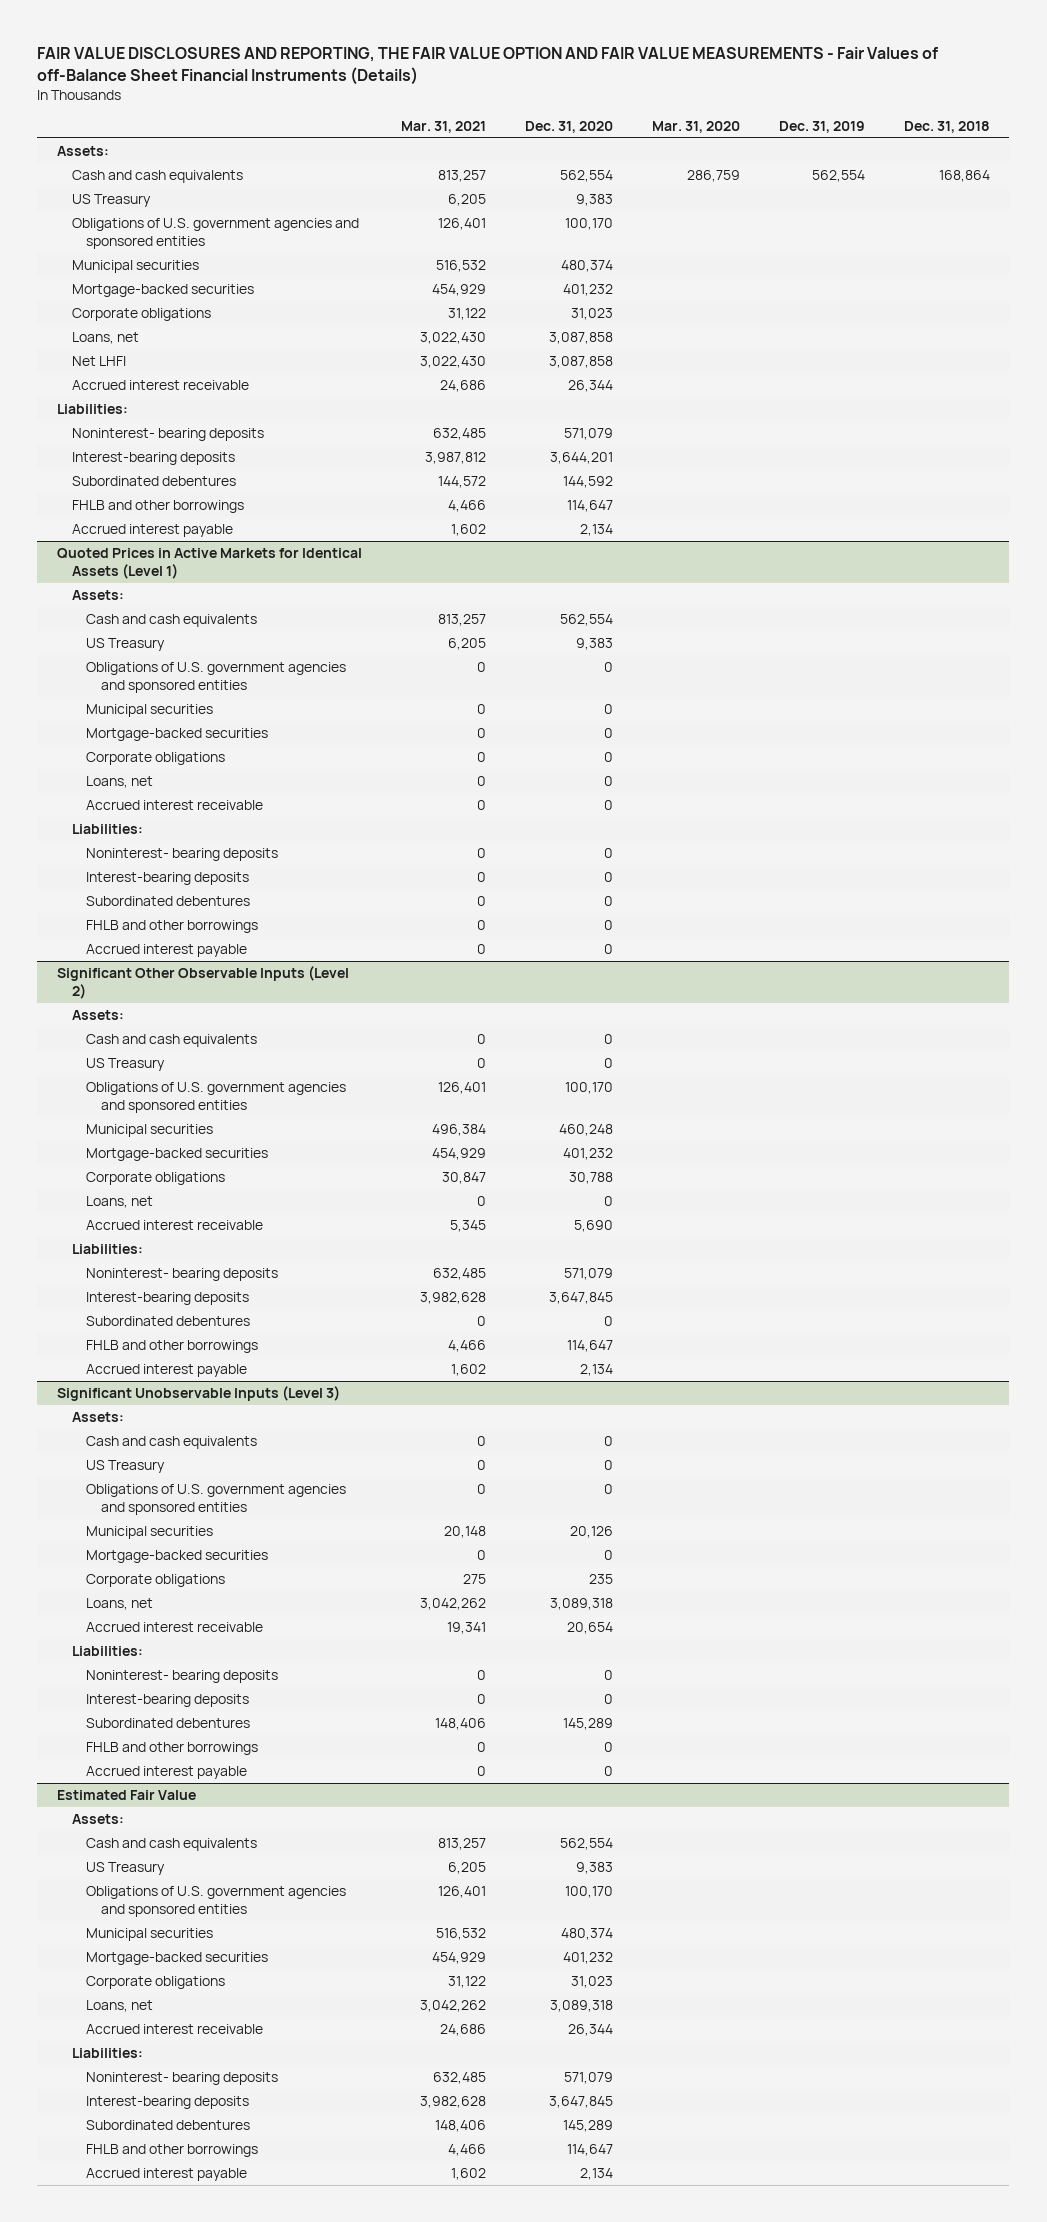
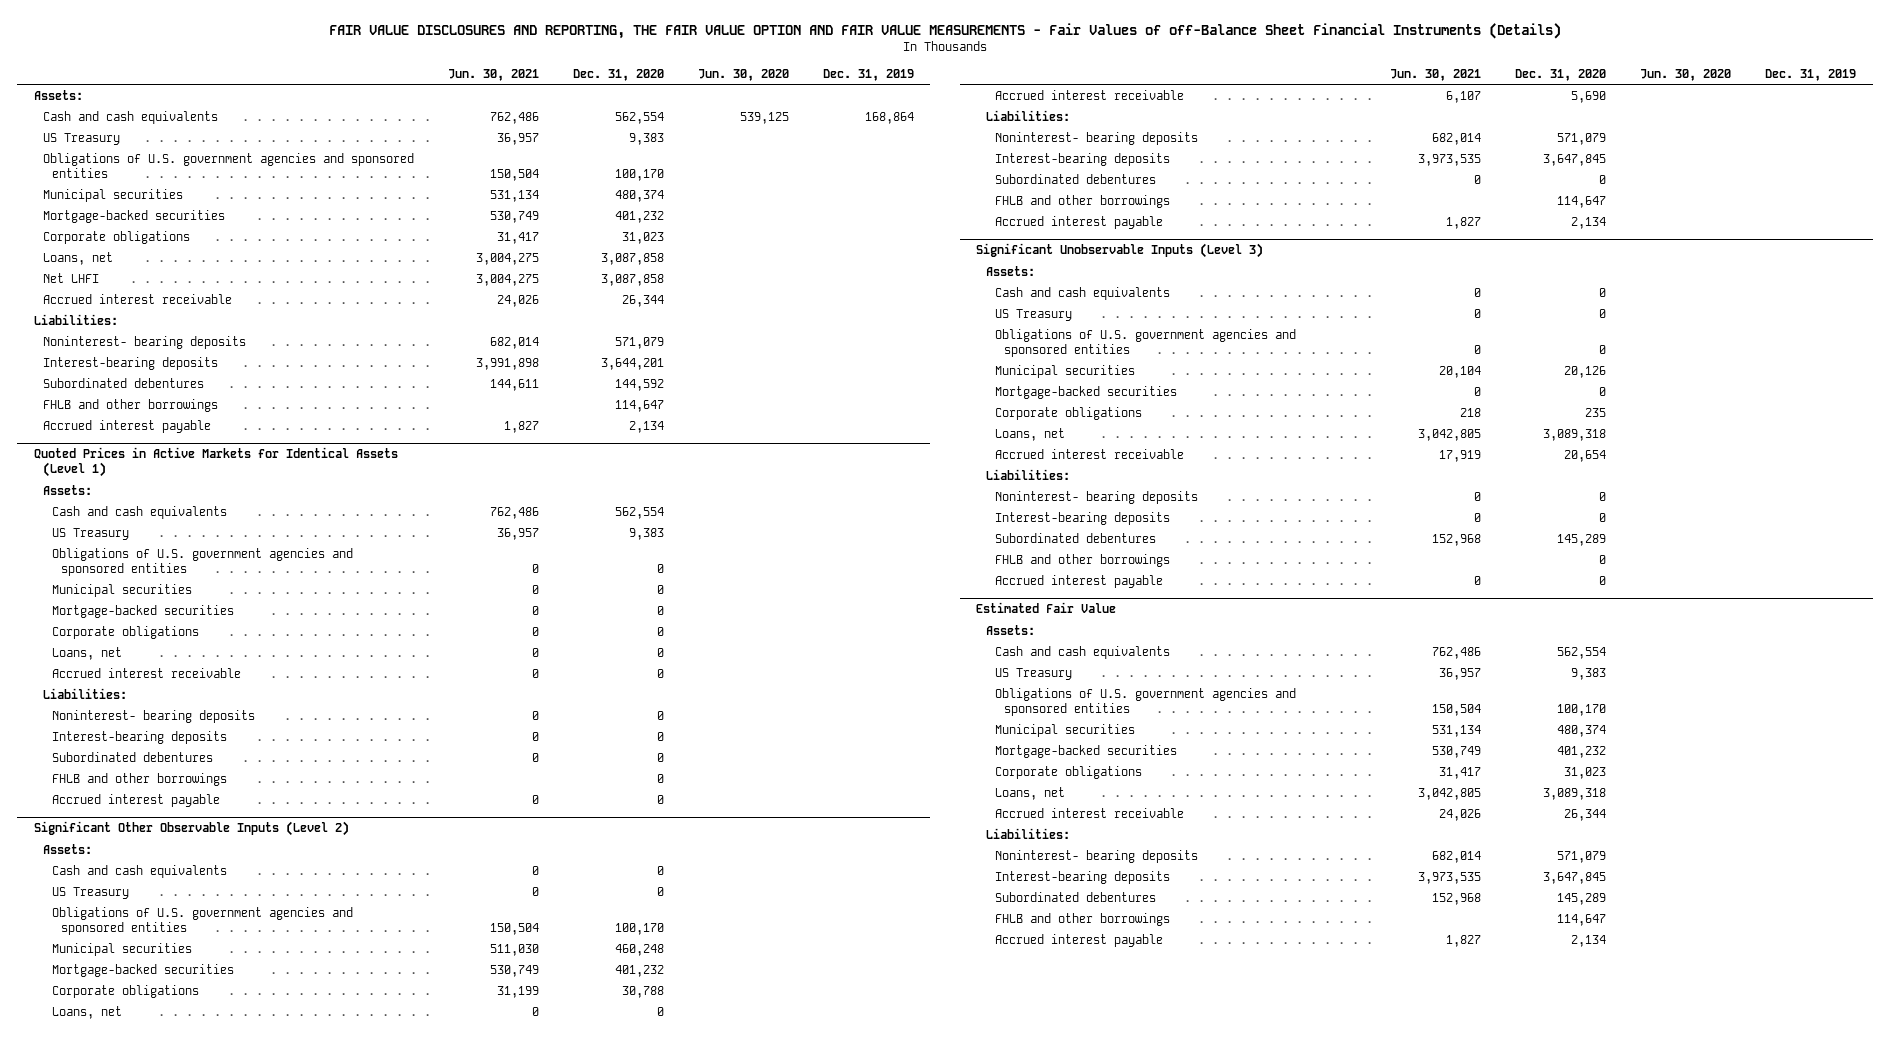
[400,120,486,133] Mar. 31, 2021 -> none
[651,120,740,133] Mar. 31, 2020 -> none
[903,120,990,133] Dec. 31, 2018 -> none
none -> [448,68,540,81] Jun. 30, 2021
none -> [697,68,789,81] Jun. 30, 2020
[811,170,865,183] 562,554 -> [864,111,914,124] 168,864

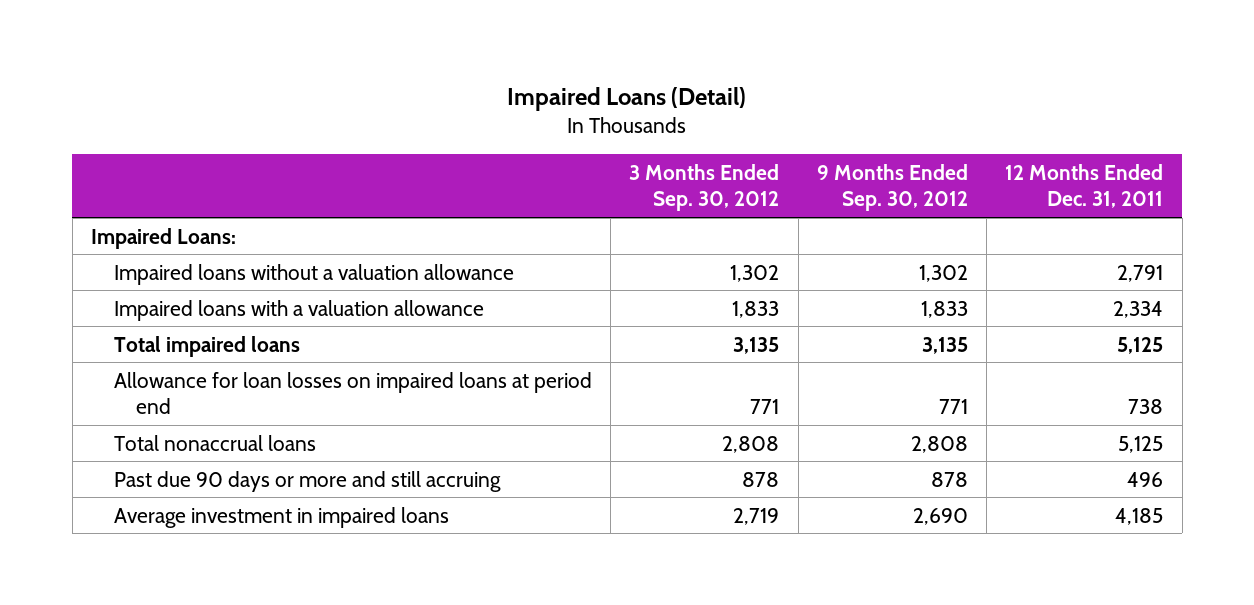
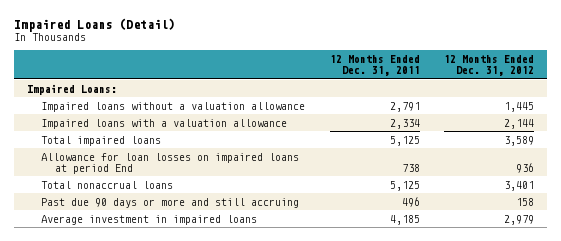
[629,163,780,212] 3 Months Ended Sep. 30, 2012 -> none
[816,163,968,212] 9 Months Ended Sep. 30, 2012 -> none
none -> [444,55,535,77] 12 Months Ended Dec. 31, 2012
[113,371,592,415] Allowance for loan losses on impaired loans at period end -> [40,152,299,174] Allowance for loan losses on impaired loans at period End

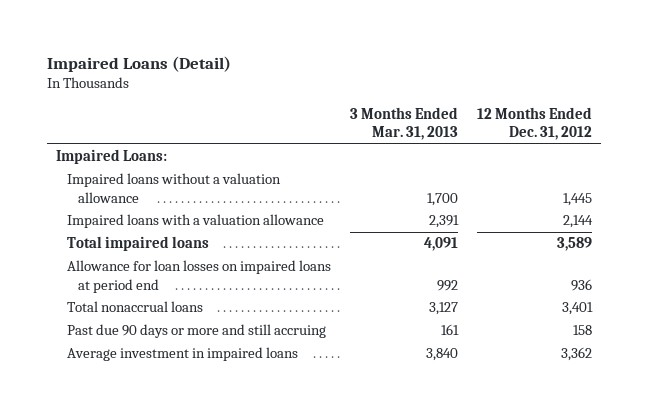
[329,55,420,77] 12 Months Ended Dec. 31, 2011 -> none
none -> [349,106,458,141] 3 Months Ended Mar. 31, 2013
[40,152,299,174] Allowance for loan losses on impaired loans at period End -> [66,260,331,293] Allowance for loan losses on impaired loans at period end
[504,214,535,225] 2,979 -> [560,347,592,362] 3,362

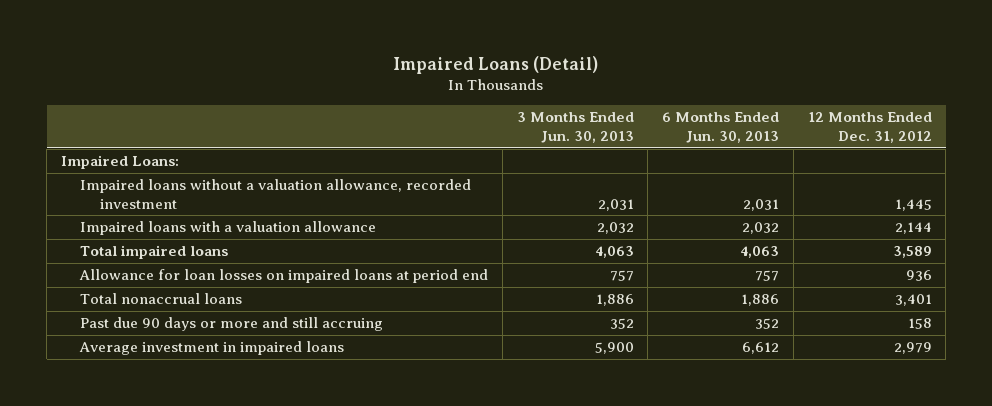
[349,106,458,141] 3 Months Ended Mar. 31, 2013 -> none
none -> [516,112,634,143] 3 Months Ended Jun. 30, 2013
none -> [662,112,780,143] 6 Months Ended Jun. 30, 2013
[66,173,281,203] Impaired loans without a valuation allowance -> [80,179,472,209] Impaired loans without a valuation allowance, recorded investment
[560,347,592,362] 3,362 -> [893,342,932,355] 2,979

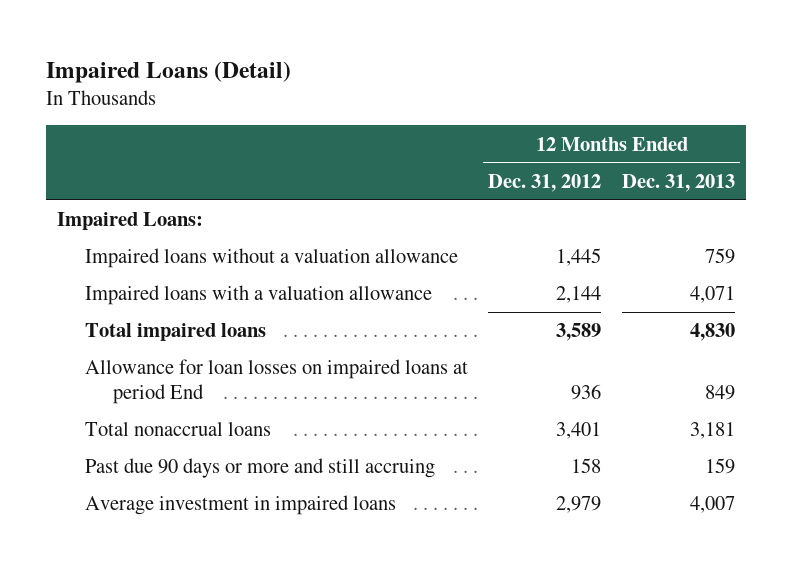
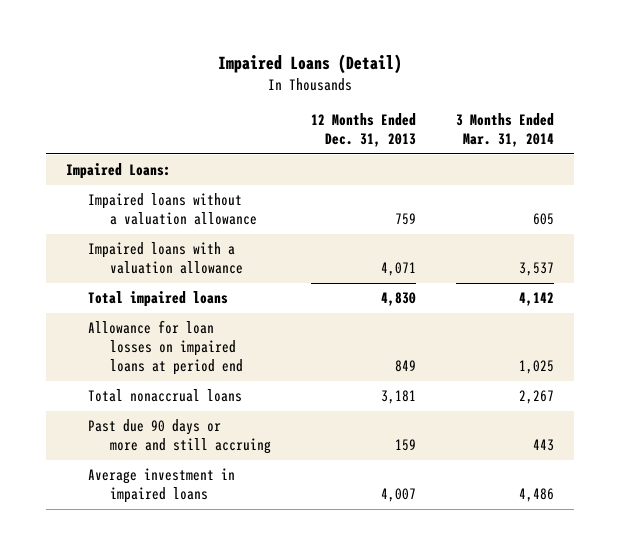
[488,173,602,192] Dec. 31, 2012 -> none
none -> [455,113,554,148] 3 Months Ended Mar. 31, 2014
[84,359,468,405] Allowance for loan losses on impaired loans at period End -> [87,320,244,375] Allowance for loan losses on impaired loans at period end

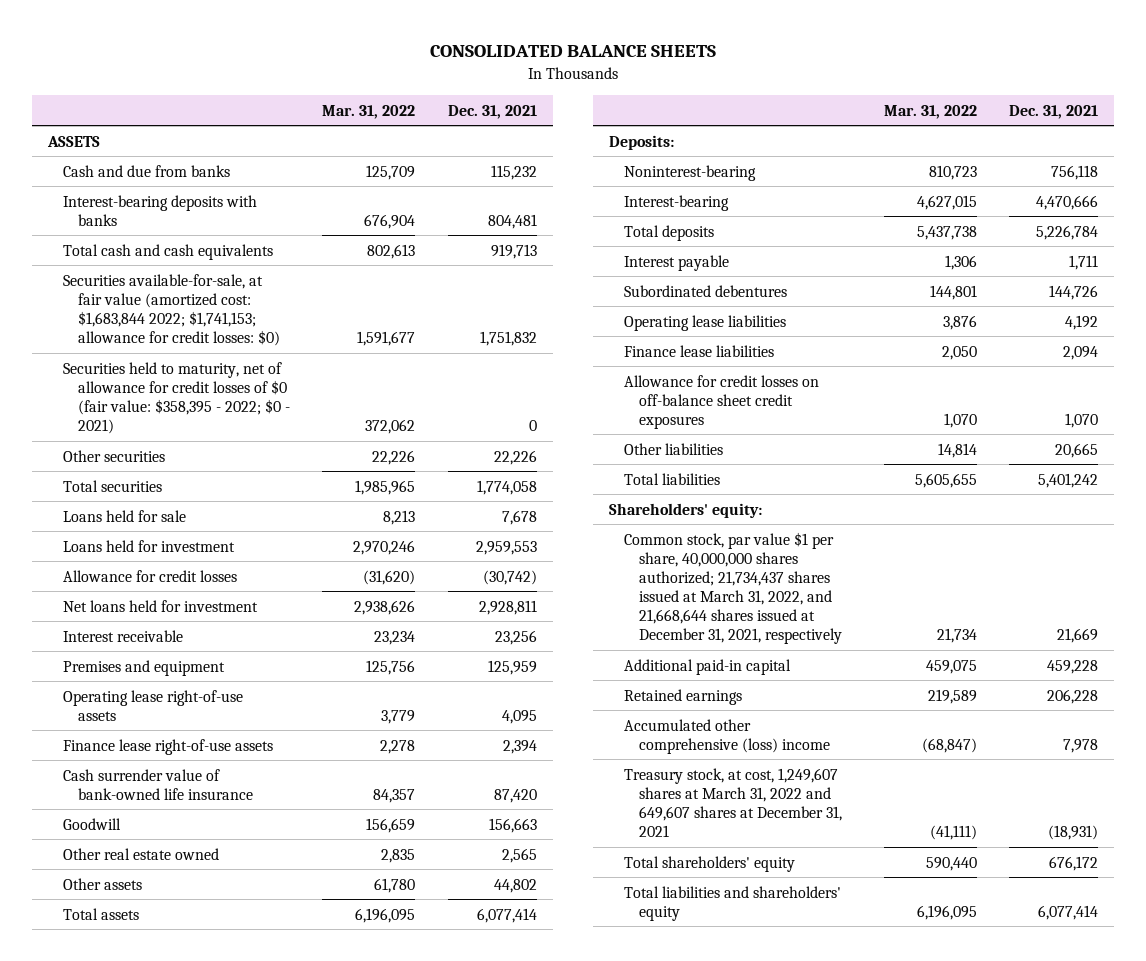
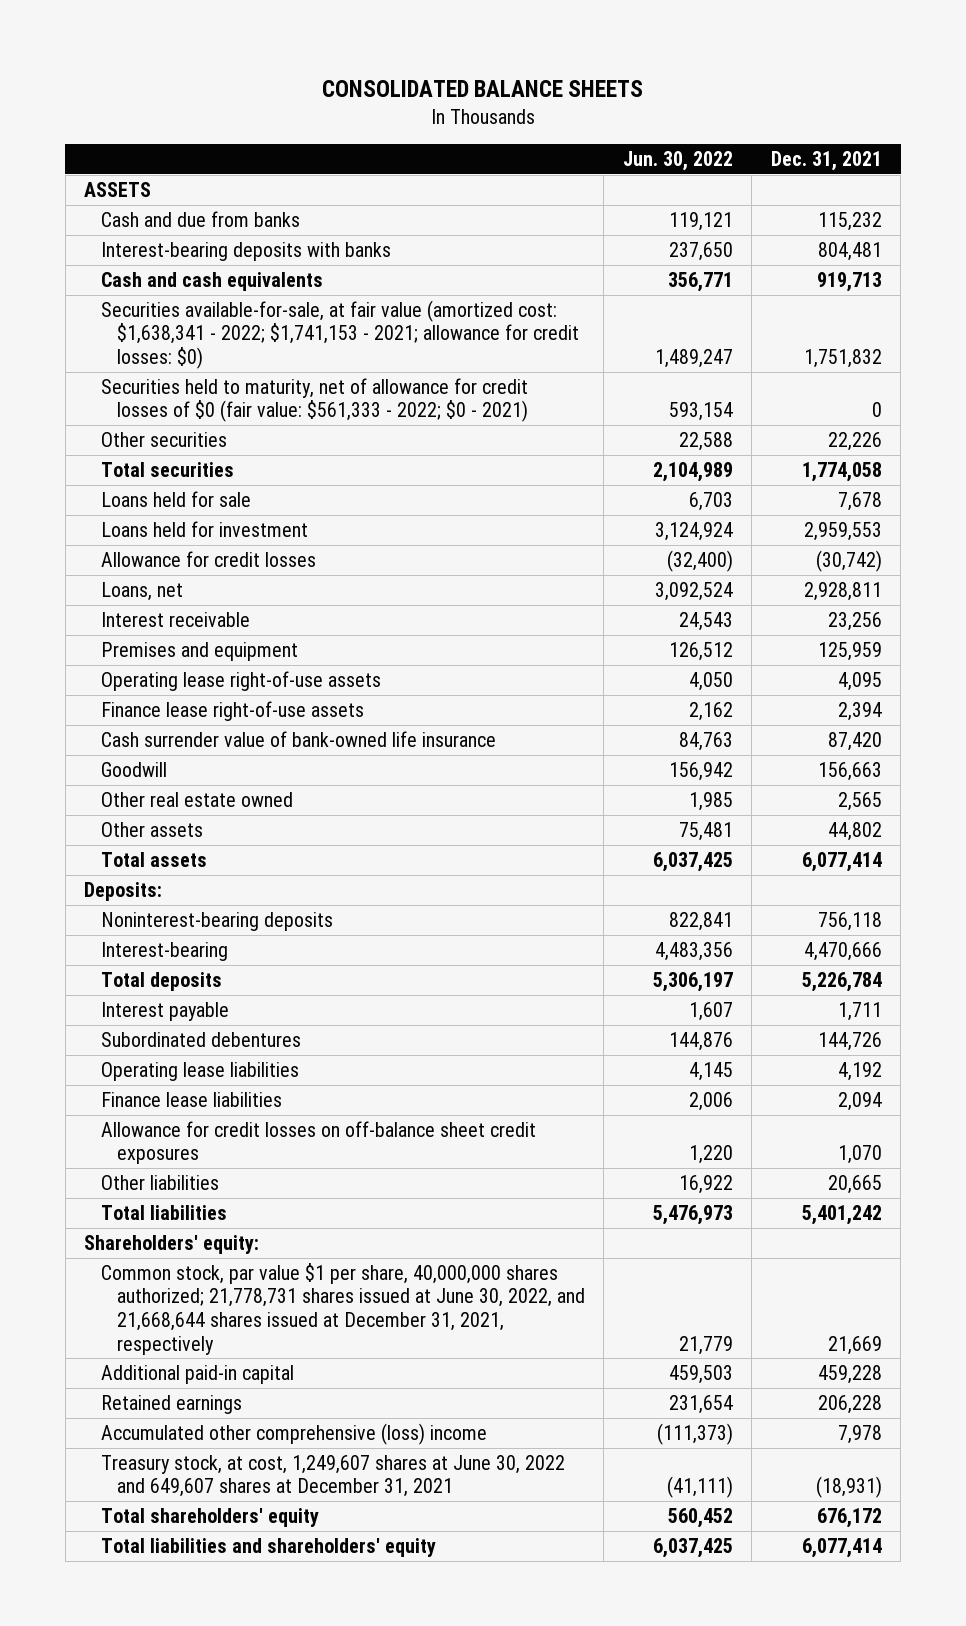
[322,104,416,119] Mar. 31, 2022 -> none
none -> [622,150,733,171] Jun. 30, 2022
[62,243,273,260] Total cash and cash equivalents -> [100,271,323,291] Cash and cash equivalents
[62,273,280,346] Securities available-for-sale, at fair value (amortized cost: $1,683,844 2022; $1,741,153; allowance for credit losses: $0) -> [100,299,579,370] Securities available-for-sale, at fair value (amortized cost: $1,638,341 - 2022; $1,741,153 - 2021; allowance for credit losses: $0)
[62,361,290,434] Securities held to maturity, net of allowance for credit losses of $0 (fair value: $358,395 - 2022; $0 - 2021) -> [100,377,528,423] Securities held to maturity, net of allowance for credit losses of $0 (fair value: $561,333 - 2022; $0 - 2021)
[62,599,258,612] Net loans held for investment -> [100,581,183,601] Loans, net
[624,164,757,181] Noninterest-bearing -> [100,911,333,931] Noninterest-bearing deposits
[624,531,843,645] Common stock, par value $1 per share, 40,000,000 shares authorized; 21,734,437 shares issued at March 31, 2022, and 21,668,644 shares issued at December 31, 2021, respectively -> [100,1262,585,1355] Common stock, par value $1 per share, 40,000,000 shares authorized; 21,778,731 shares issued at June 30, 2022, and 21,668,644 shares issued at December 31, 2021, respectively
[624,767,843,837] Treasury stock, at cost, 1,249,607 shares at March 31, 2022 and 649,607 shares at December 31, 2021 -> [100,1454,565,1498] Treasury stock, at cost, 1,249,607 shares at June 30, 2022 and 649,607 shares at December 31, 2021

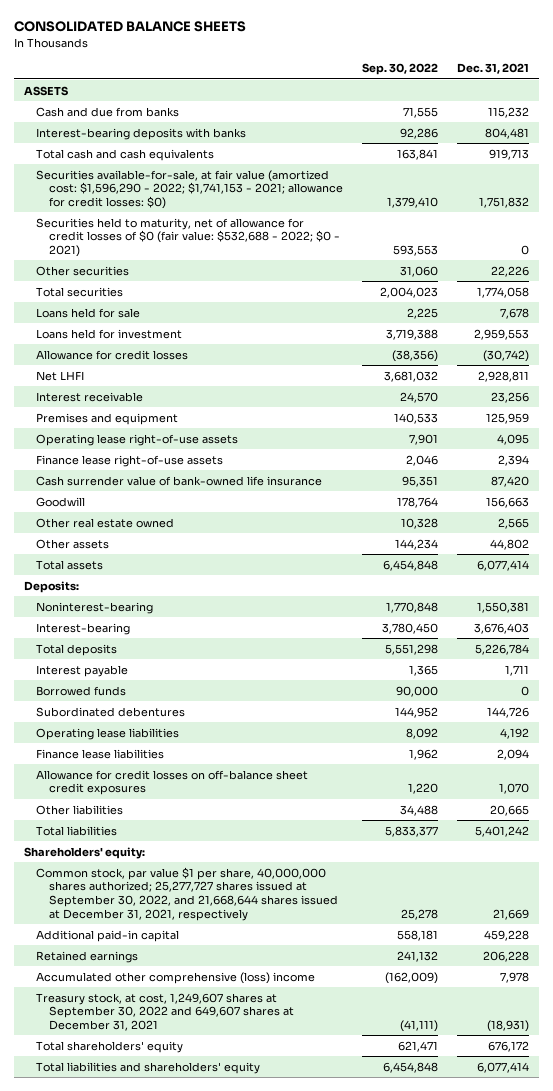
[622,150,733,171] Jun. 30, 2022 -> none
none -> [362,63,439,76] Sep. 30, 2022
[100,271,323,291] Cash and cash equivalents -> [36,148,215,161] Total cash and cash equivalents
[100,299,579,370] Securities available-for-sale, at fair value (amortized cost: $1,638,341 - 2022; $1,741,153 - 2021; allowance for credit losses: $0) -> [36,169,344,209] Securities available-for-sale, at fair value (amortized cost: $1,596,290 - 2022; $1,741,153 - 2021; allowance for credit losses: $0)
[100,377,528,423] Securities held to maturity, net of allowance for credit losses of $0 (fair value: $561,333 - 2022; $0 - 2021) -> [36,217,341,257] Securities held to maturity, net of allowance for credit losses of $0 (fair value: $532,688 - 2022; $0 - 2021)
[100,581,183,601] Loans, net -> [36,370,85,381] Net LHFI
[100,911,333,931] Noninterest-bearing deposits -> [36,601,154,614] Noninterest-bearing
[817,911,882,931] 756,118 -> [477,601,530,613] 1,550,381
[803,941,882,961] 4,470,666 -> [474,622,530,634] 3,676,403
none -> [36,685,127,696] Borrowed funds
[100,1262,585,1355] Common stock, par value $1 per share, 40,000,000 shares authorized; 21,778,731 shares issued at June 30, 2022, and 21,668,644 shares issued at December 31, 2021, respectively -> [36,866,339,921] Common stock, par value $1 per share, 40,000,000 shares authorized; 25,277,727 shares issued at September 30, 2022, and 21,668,644 shares issued at December 31, 2021, respectively
[100,1454,565,1498] Treasury stock, at cost, 1,249,607 shares at June 30, 2022 and 649,607 shares at December 31, 2021 -> [36,992,295,1031] Treasury stock, at cost, 1,249,607 shares at September 30, 2022 and 649,607 shares at December 31, 2021

